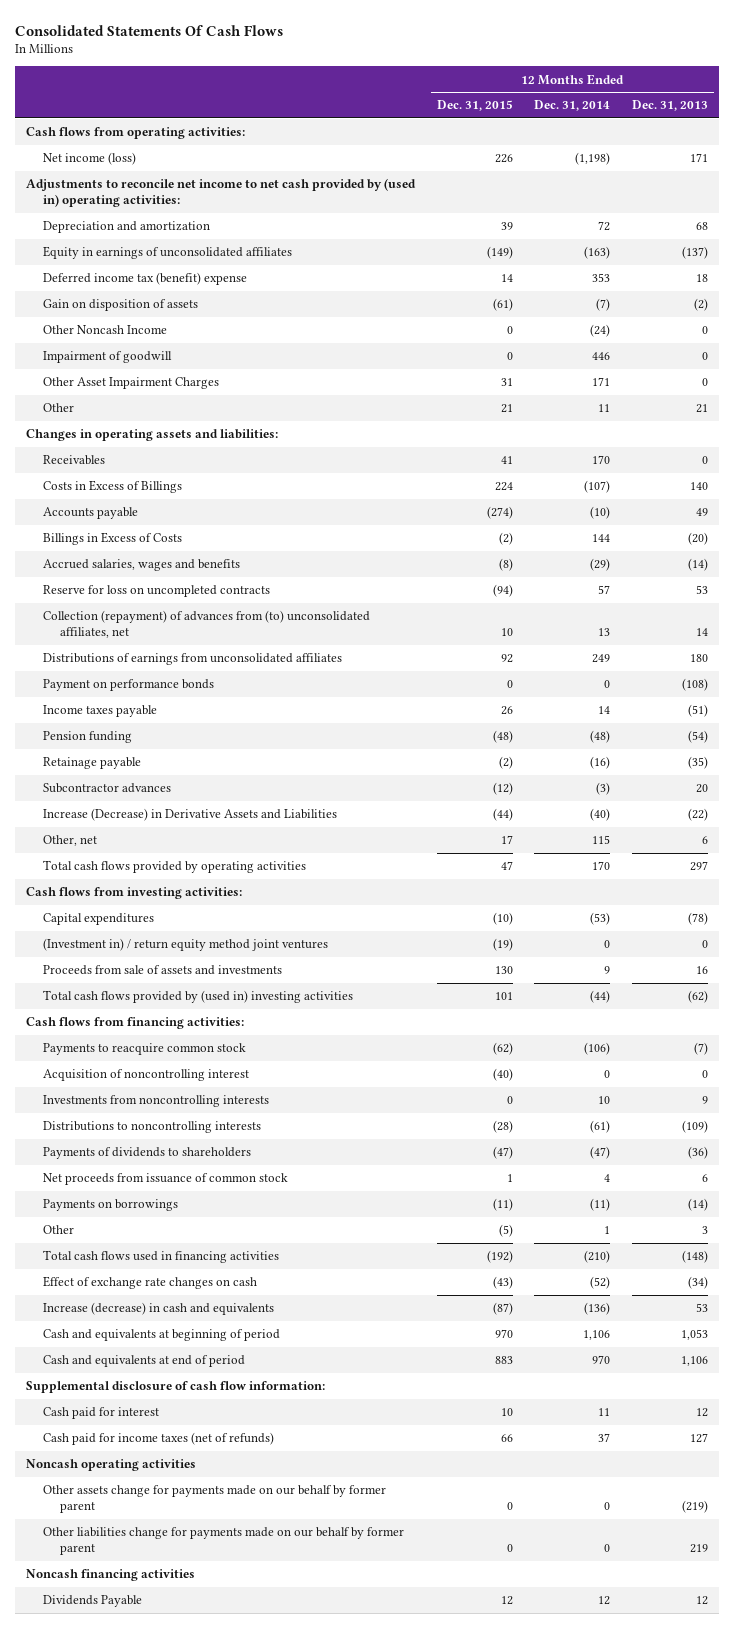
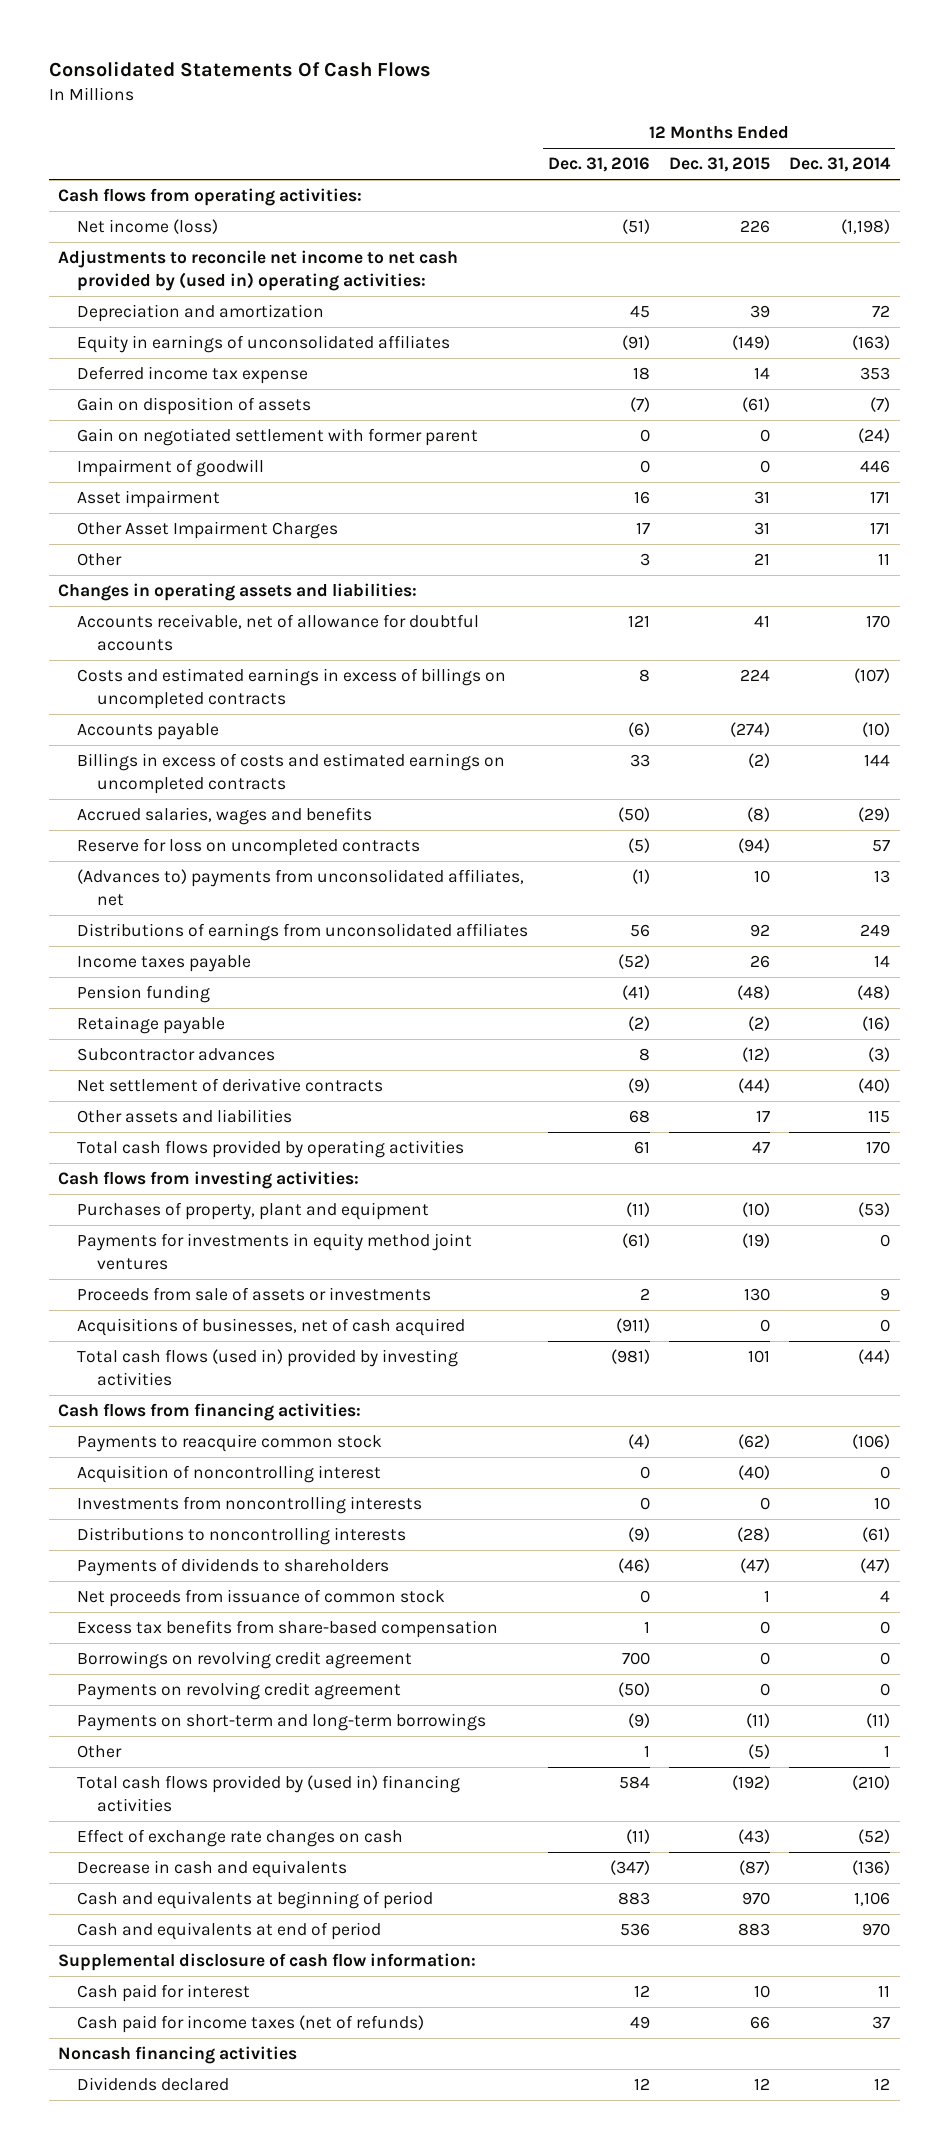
[632,100,709,112] Dec. 31, 2013 -> none
none -> [547,157,650,173] Dec. 31, 2016
[43,272,248,286] Deferred income tax (benefit) expense -> [77,366,309,385] Deferred income tax expense
[43,325,168,335] Other Noncash Income -> [77,428,479,447] Gain on negotiated settlement with former parent
none -> [77,490,221,509] Asset impairment
[43,455,106,466] Receivables -> [77,614,480,651] Accounts receivable, net of allowance for doubtful accounts
[43,480,183,494] Costs in Excess of Billings -> [77,668,507,709] Costs and estimated earnings in excess of billings on uncompleted contracts
[43,532,183,546] Billings in Excess of Costs -> [77,753,506,794] Billings in excess of costs and estimated earnings on uncompleted contracts
[43,610,371,639] Collection (repayment) of advances from (to) unconsolidated affiliates, net -> [77,869,525,906] (Advances to) payments from unconsolidated affiliates, net
[43,679,215,692] Payment on performance bonds -> none
[43,808,338,822] Increase (Decrease) in Derivative Assets and Liabilities -> [77,1078,384,1093] Net settlement of derivative contracts
[43,835,98,847] Other, net -> [77,1109,293,1124] Other assets and liabilities
[43,913,155,926] Capital expenditures -> [77,1202,430,1221] Purchases of property, plant and equipment
[43,938,329,952] (Investment in) / return equity method joint ventures -> [77,1233,473,1270] Payments for investments in equity method joint ventures
[43,965,283,976] Proceeds from sale of assets and investments -> [77,1287,432,1302] Proceeds from sale of assets or investments
none -> [77,1318,466,1337] Acquisitions of businesses, net of cash acquired
[43,990,354,1004] Total cash flows provided by (used in) investing activities -> [77,1349,459,1386] Total cash flows (used in) provided by investing activities
none -> [77,1620,499,1639] Excess tax benefits from share-based compensation
none -> [77,1651,413,1670] Borrowings on revolving credit agreement
none -> [77,1682,402,1701] Payments on revolving credit agreement
[43,1199,179,1212] Payments on borrowings -> [77,1713,487,1732] Payments on short-term and long-term borrowings
[43,1250,280,1264] Total cash flows used in financing activities -> [77,1775,461,1812] Total cash flows provided by (used in) financing activities
[43,1302,275,1316] Increase (decrease) in cash and equivalents -> [77,1860,348,1879] Decrease in cash and equivalents
[26,1459,197,1472] Noncash operating activities -> none
[43,1485,387,1514] Other assets change for payments made on our behalf by former parent -> none
[43,1527,405,1556] Other liabilities change for payments made on our behalf by former parent -> none
[43,1595,143,1608] Dividends Payable -> [77,2077,230,2092] Dividends declared

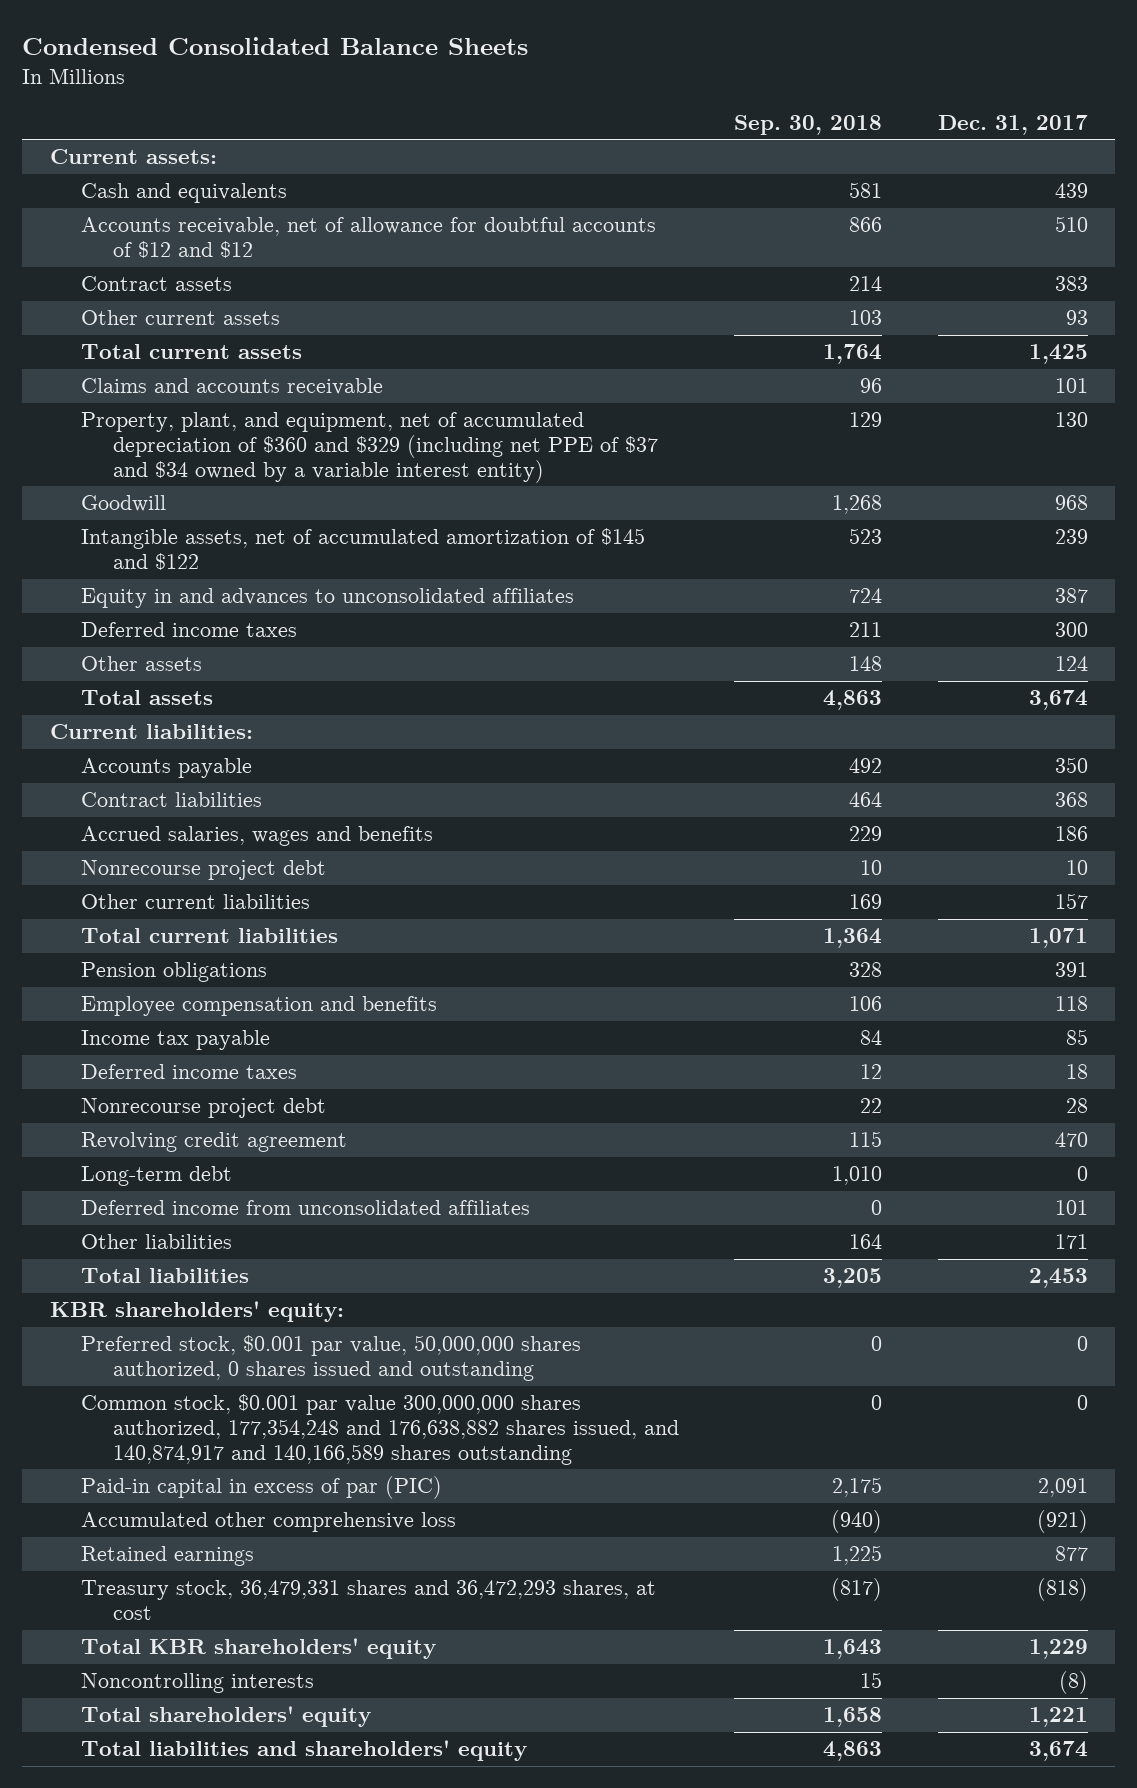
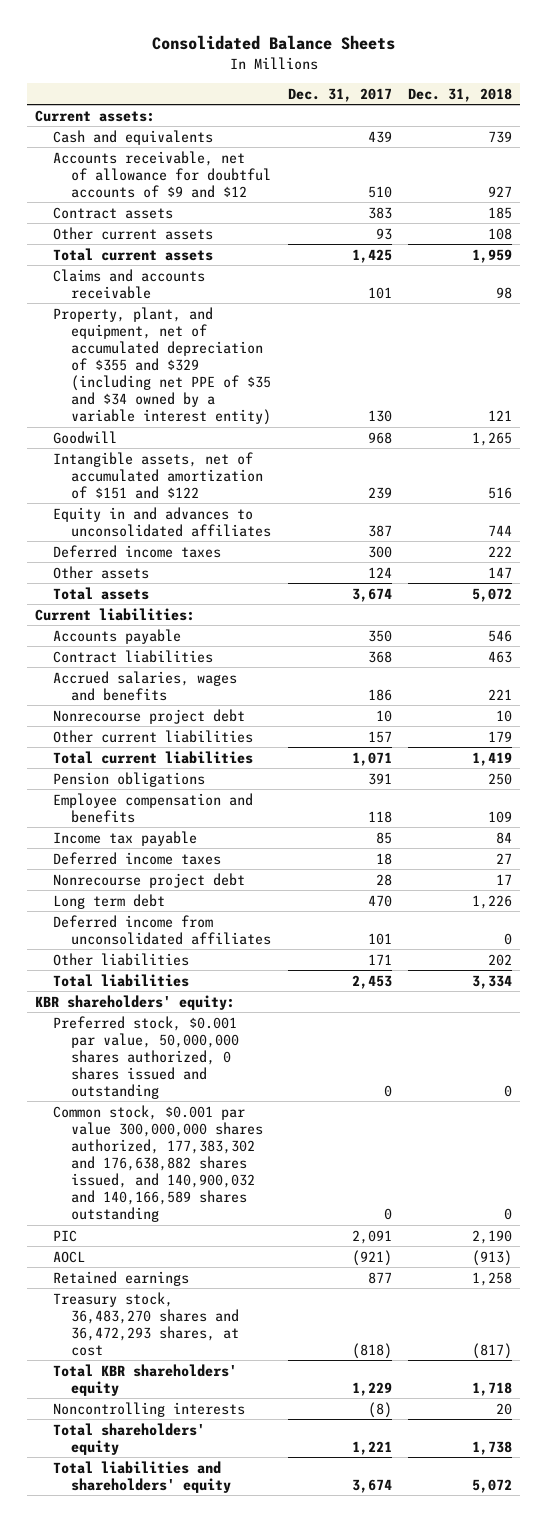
[21,37,528,56] Condensed Consolidated Balance Sheets -> [151,35,395,51] Consolidated Balance Sheets
[734,114,883,135] Sep. 30, 2018 -> none
none -> [408,87,513,102] Dec. 31, 2018
[81,217,657,259] Accounts receivable, net of allowance for doubtful accounts of $12 and $12 -> [53,150,271,198] Accounts receivable, net of allowance for doubtful accounts of $9 and $12
[81,412,658,484] Property, plant, and equipment, net of accumulated depreciation of $360 and $329 (including net PPE of $37 and $34 owned by a variable interest entity) -> [53,306,271,426] Property, plant, and equipment, net of accumulated depreciation of $355 and $329 (including net PPE of $35 and $34 owned by a variable interest entity)
[81,528,646,571] Intangible assets, net of accumulated amortization of $145 and $122 -> [53,451,263,499] Intangible assets, net of accumulated amortization of $151 and $122
[81,1132,348,1153] Revolving credit agreement -> none
[81,1166,233,1187] Long-term debt -> [53,893,166,909] Long term debt
[1076,1166,1088,1182] 0 -> [367,894,392,907] 470
[81,1394,679,1466] Common stock, $0.001 par value 300,000,000 shares authorized, 177,354,248 and 176,638,882 shares issued, and 140,874,917 and 140,166,589 shares outstanding -> [53,1104,263,1223] Common stock, $0.001 par value 300,000,000 shares authorized, 177,383,302 and 176,638,882 shares issued, and 140,900,032 and 140,166,589 shares outstanding
[81,1476,443,1500] Paid-in capital in excess of par (PIC) -> [53,1229,78,1242] PIC
[81,1512,457,1533] Accumulated other comprehensive loss -> [53,1250,86,1263] AOCL
[81,1580,657,1621] Treasury stock, 36,479,331 shares and 36,472,293 shares, at cost -> [53,1291,239,1356] Treasury stock, 36,483,270 shares and 36,472,293 shares, at cost

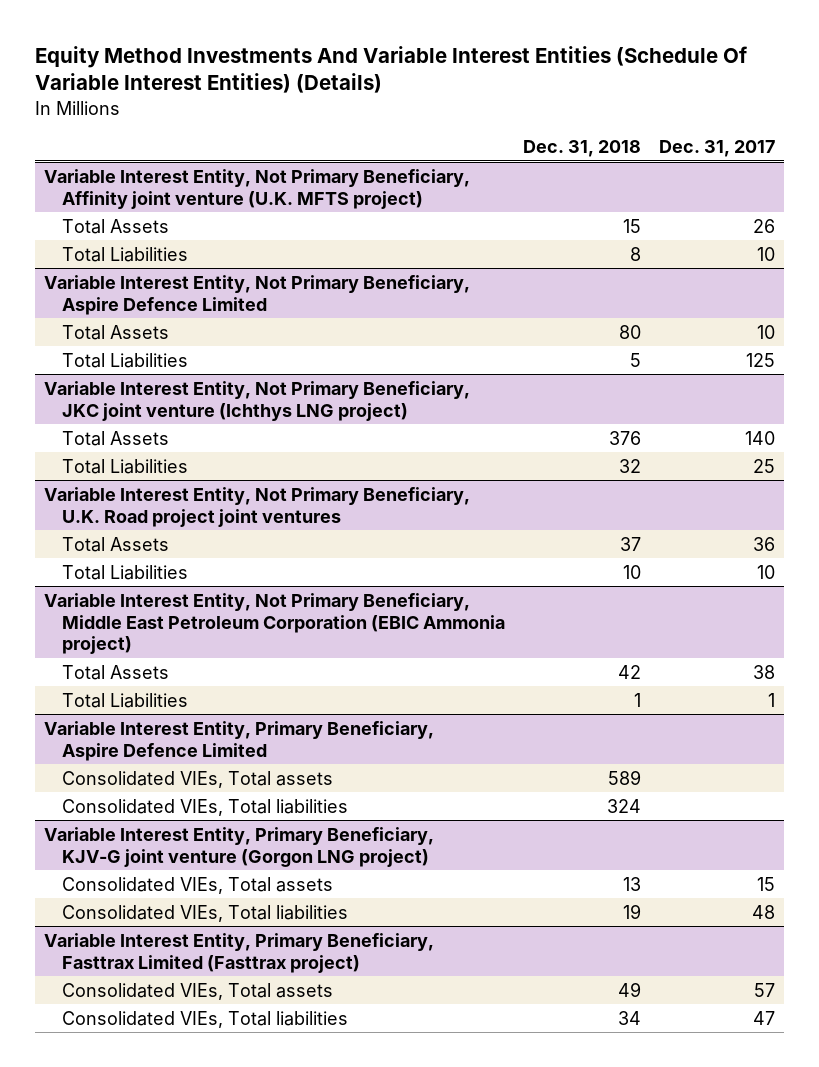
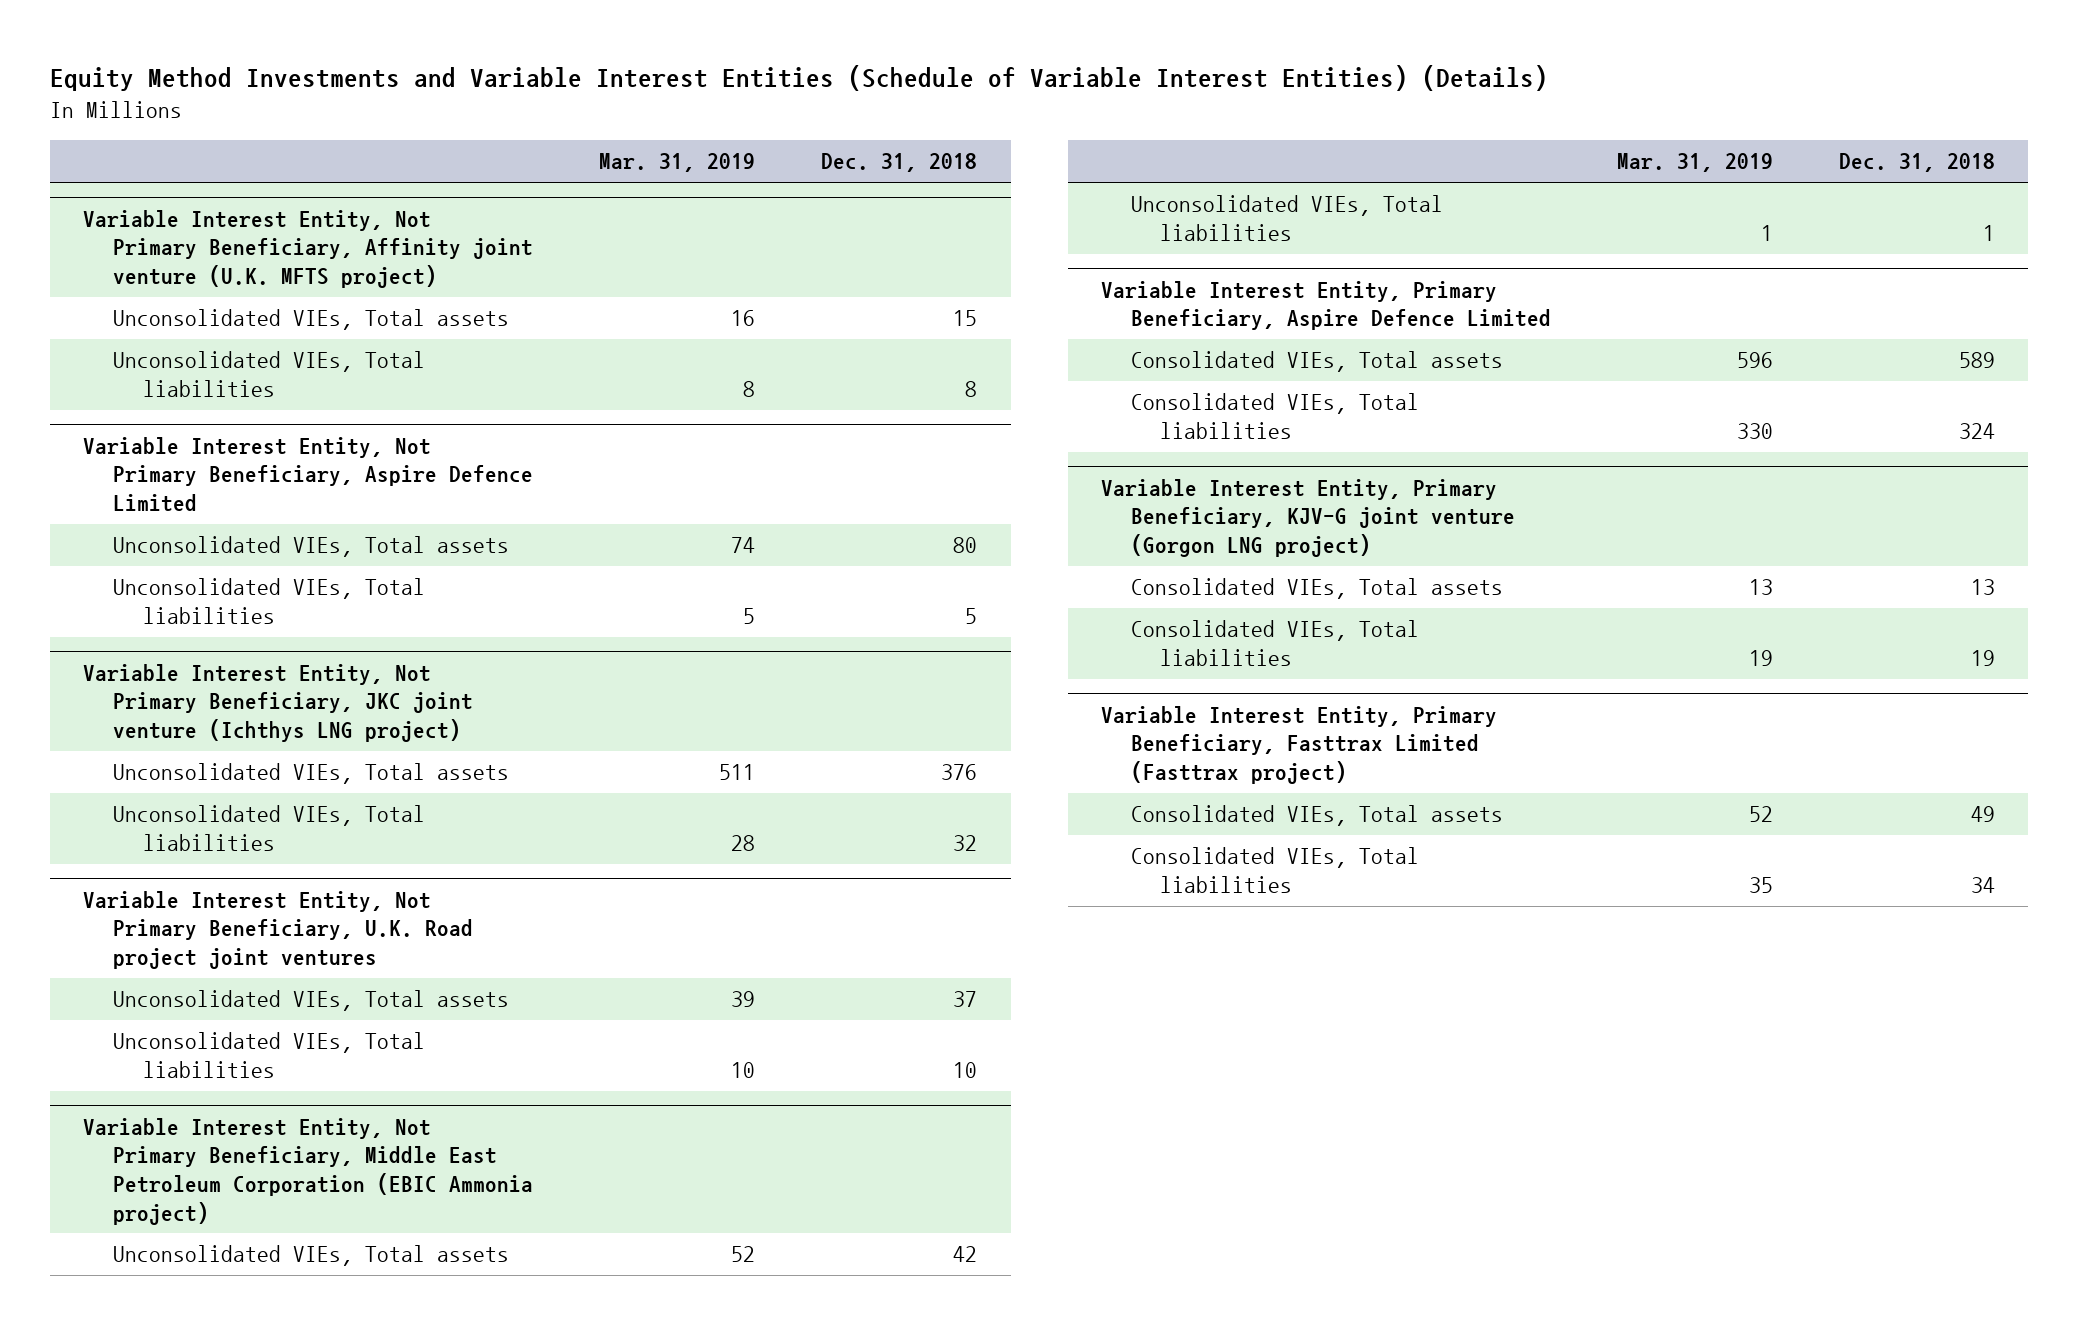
[34,45,747,94] Equity Method Investments And Variable Interest Entities (Schedule Of Variable Interest Entities) (Details) -> [50,65,1549,92] Equity Method Investments and Variable Interest Entities (Schedule of Variable Interest Entities) (Details)
[659,140,776,158] Dec. 31, 2017 -> none
none -> [599,153,756,173] Mar. 31, 2019
[61,218,169,234] Total Assets -> [112,309,509,331] Unconsolidated VIEs, Total assets
[61,246,188,262] Total Liabilities -> [112,351,425,397] Unconsolidated VIEs, Total liabilities
[61,324,169,340] Total Assets -> [112,536,509,558] Unconsolidated VIEs, Total assets
[61,352,188,368] Total Liabilities -> [112,578,425,624] Unconsolidated VIEs, Total liabilities
[61,430,169,446] Total Assets -> [112,763,509,785] Unconsolidated VIEs, Total assets
[61,458,188,474] Total Liabilities -> [112,805,425,851] Unconsolidated VIEs, Total liabilities
[61,536,169,552] Total Assets -> [112,990,509,1012] Unconsolidated VIEs, Total assets
[61,564,188,580] Total Liabilities -> [112,1032,425,1078] Unconsolidated VIEs, Total liabilities
[61,664,169,680] Total Assets -> [112,1245,509,1267] Unconsolidated VIEs, Total assets
[61,692,188,708] Total Liabilities -> [1130,195,1443,241] Unconsolidated VIEs, Total liabilities

